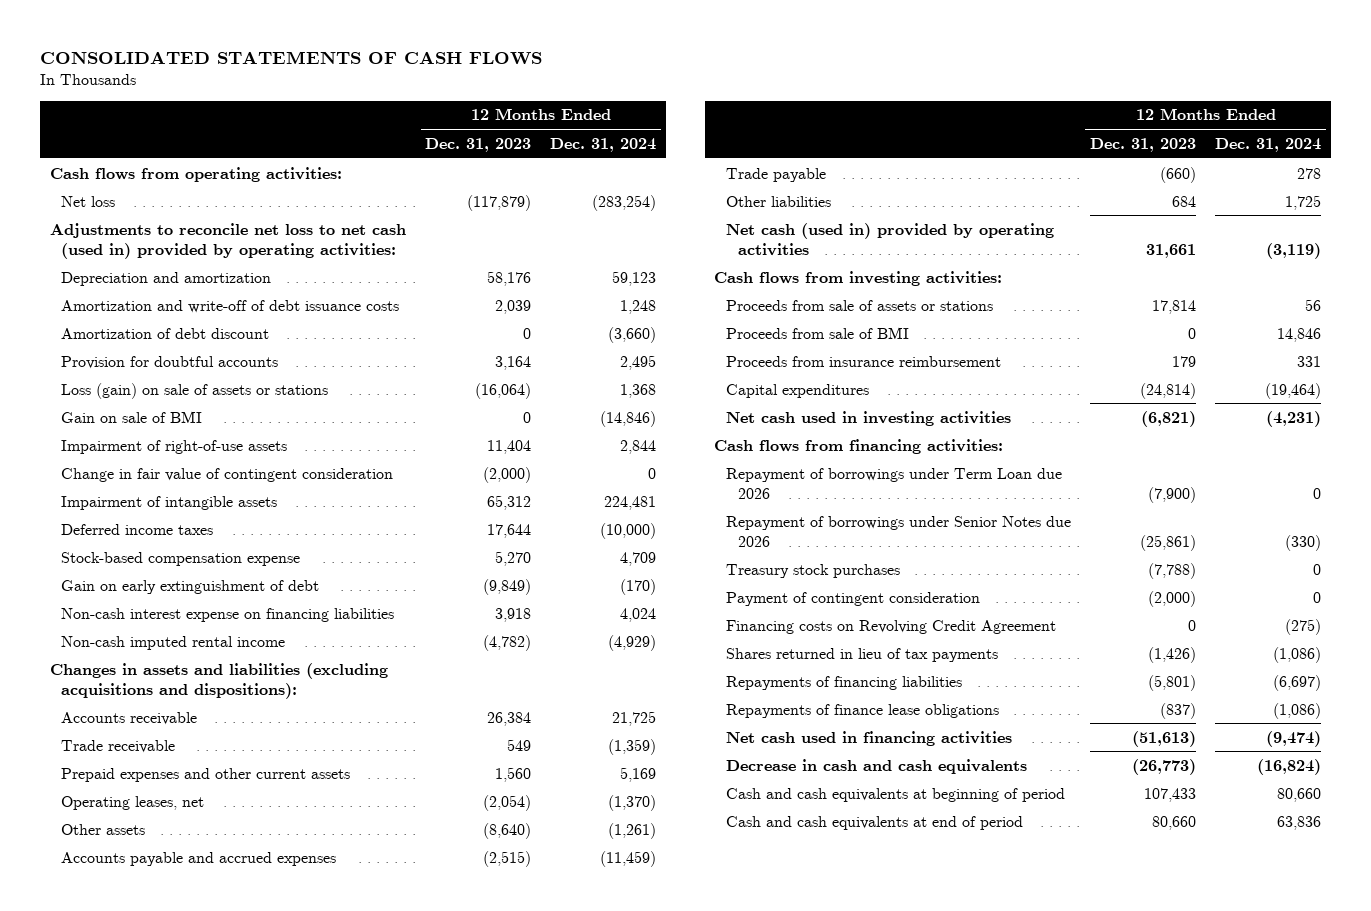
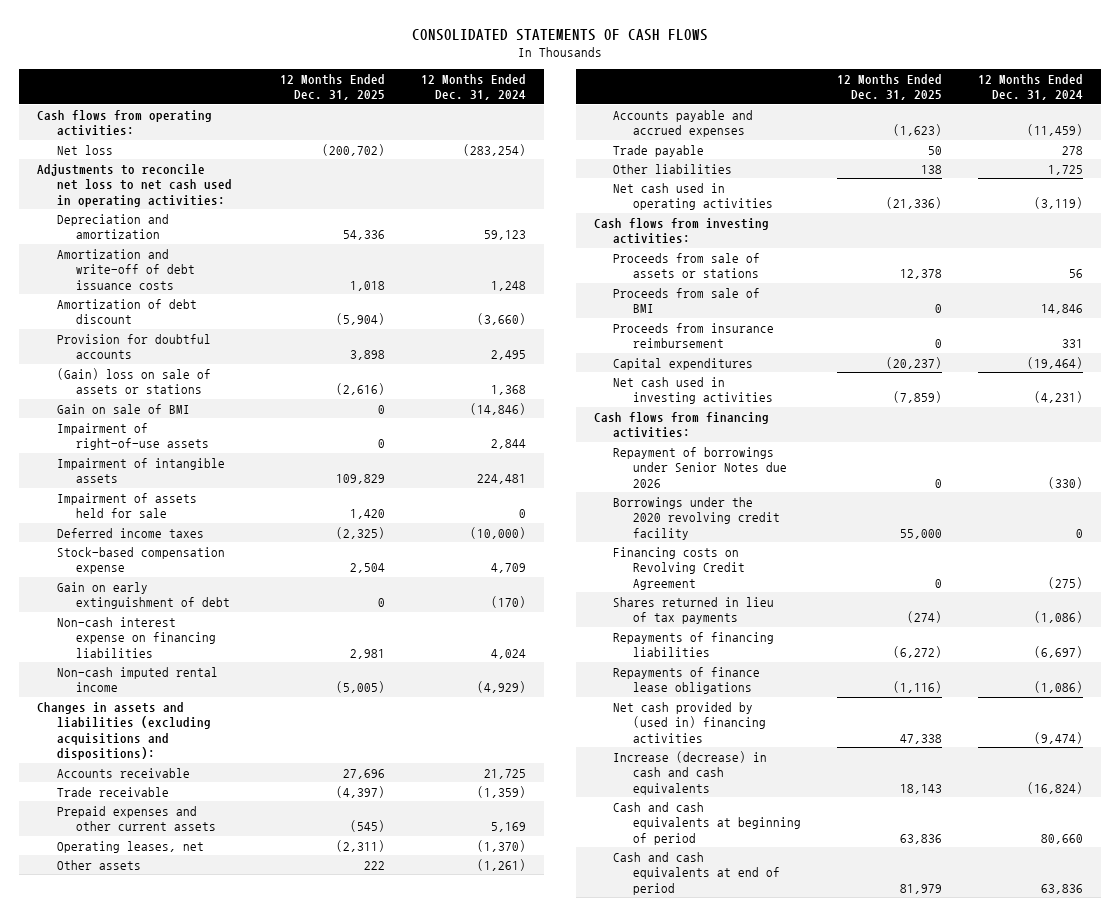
[425,137,532,152] Dec. 31, 2023 -> none
none -> [279,74,385,101] 12 Months Ended Dec. 31, 2025
[49,222,406,259] Adjustments to reconcile net loss to net cash (used in) provided by operating activities: -> [37,163,232,207] Adjustments to reconcile net loss to net cash used in operating activities:
[61,382,329,399] Loss (gain) on sale of assets or stations -> [56,367,211,395] (Gain) loss on sale of assets or stations
[61,467,394,482] Change in fair value of contingent consideration -> none
none -> [56,492,197,519] Impairment of assets held for sale
[725,222,1054,256] Net cash (used in) provided by operating activities -> [613,182,773,211] Net cash used in operating activities
[725,467,1062,499] Repayment of borrowings under Term Loan due 2026 -> none
[725,563,900,578] Treasury stock purchases -> none
[725,591,980,606] Payment of contingent consideration -> none
none -> [613,496,780,540] Borrowings under the 2020 revolving credit facility
[725,730,1012,746] Net cash used in financing activities -> [613,701,766,743] Net cash provided by (used in) financing activities
[725,758,1027,774] Decrease in cash and cash equivalents -> [613,750,768,795] Increase (decrease) in cash and cash equivalents

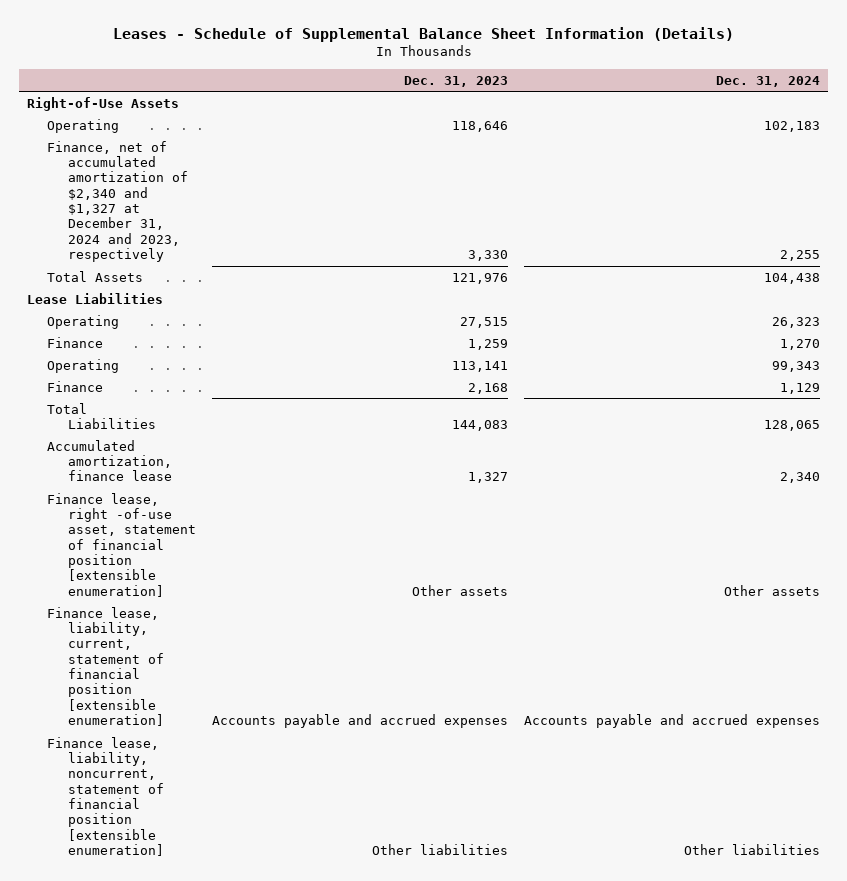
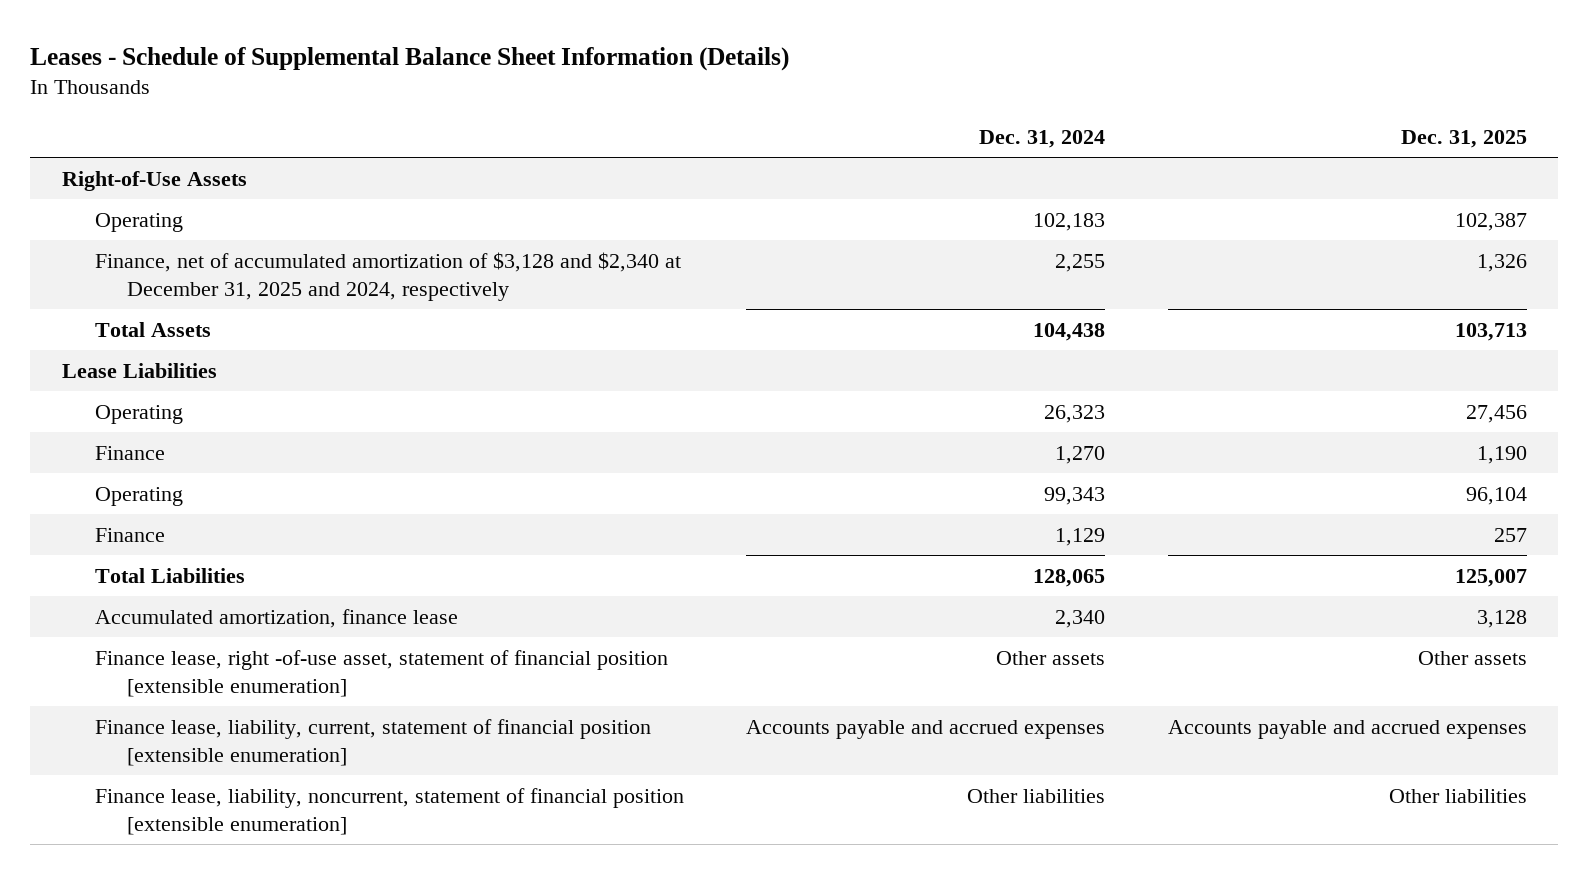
[404,75,509,87] Dec. 31, 2023 -> none
none -> [1401,129,1528,148] Dec. 31, 2025
[47,140,188,263] Finance, net of accumulated amortization of $2,340 and $1,327 at December 31, 2024 and 2023, respectively -> [94,251,681,301] Finance, net of accumulated amortization of $3,128 and $2,340 at December 31, 2025 and 2024, respectively

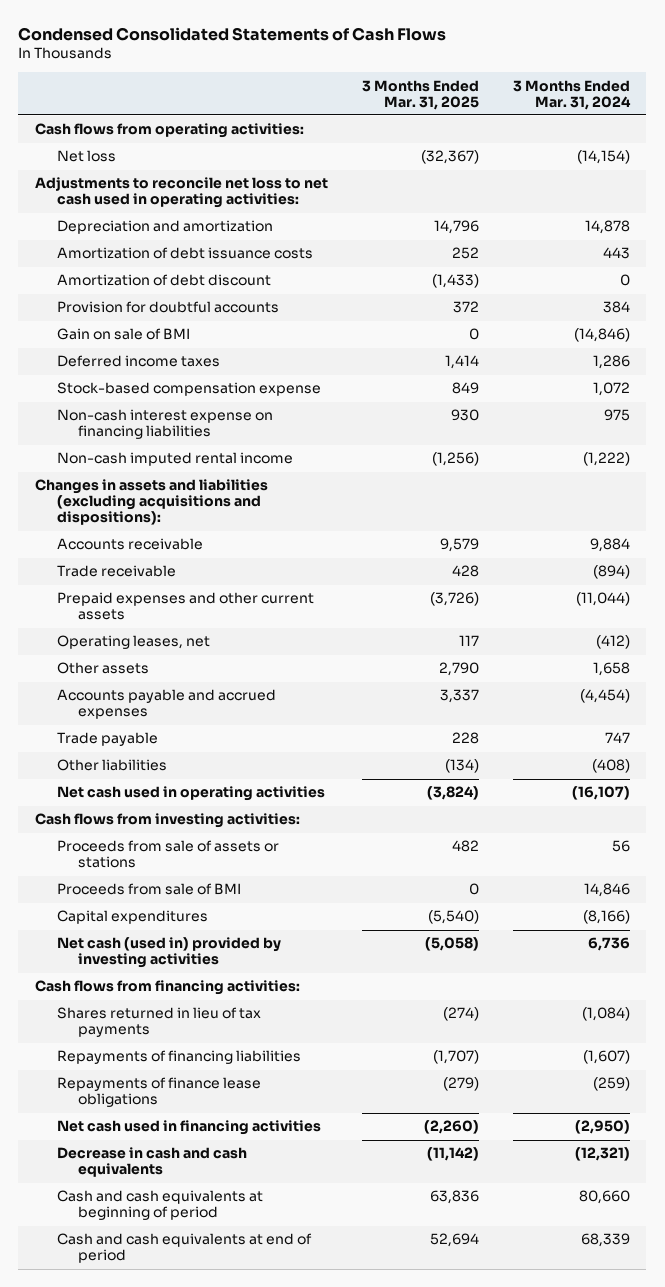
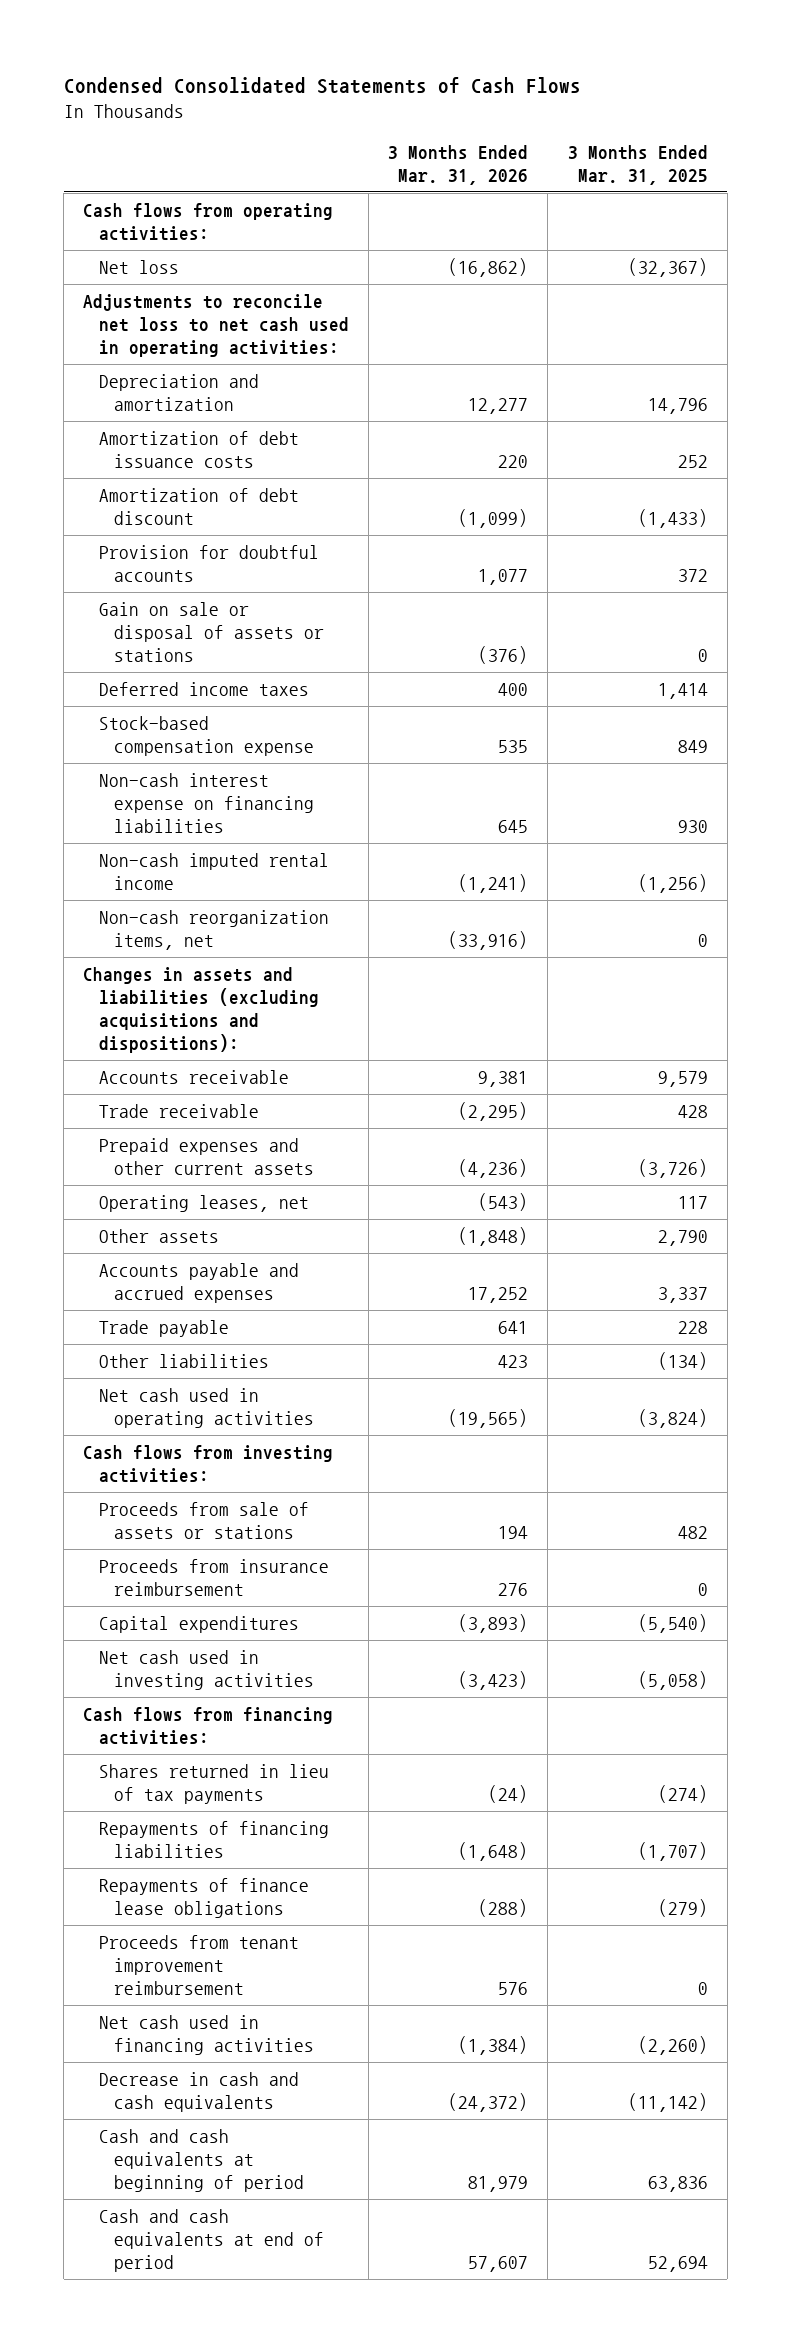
[512,79,631,110] 3 Months Ended Mar. 31, 2024 -> none
none -> [388,144,529,185] 3 Months Ended Mar. 31, 2026
[56,328,190,341] Gain on sale of BMI -> none
none -> [98,601,325,663] Gain on sale or disposal of assets or stations
none -> [98,909,329,950] Non-cash reorganization items, net
[56,883,241,896] Proceeds from sale of BMI -> none
none -> [98,1558,329,1596] Proceeds from insurance reimbursement
[56,937,281,969] Net cash (used in) provided by investing activities -> [98,1649,315,1690] Net cash used in investing activities
none -> [98,1934,299,1996] Proceeds from tenant improvement reimbursement

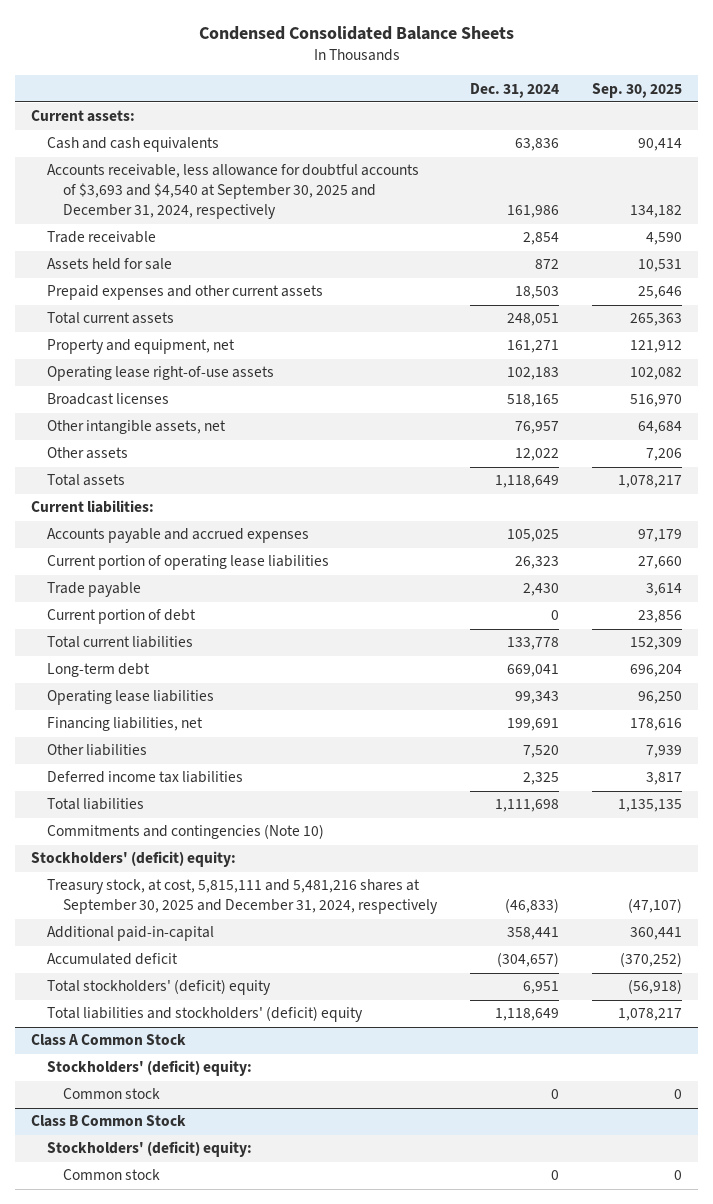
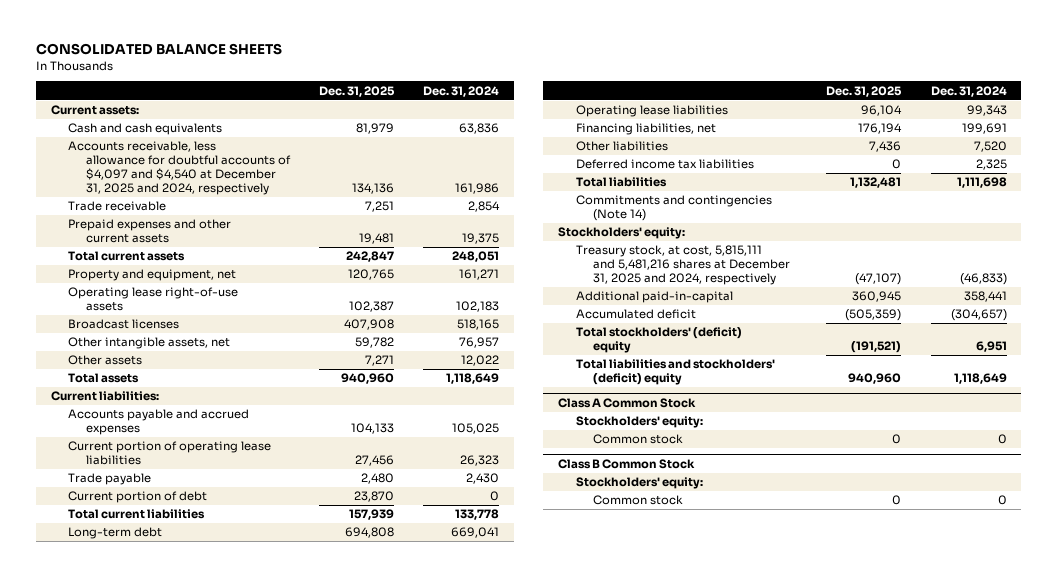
[198,25,514,40] Condensed Consolidated Balance Sheets -> [35,43,282,56] CONSOLIDATED BALANCE SHEETS
[591,82,682,98] Sep. 30, 2025 -> none
none -> [319,85,396,97] Dec. 31, 2025
[47,164,420,220] Accounts receivable, less allowance for doubtful accounts of $3,693 and $4,540 at September 30, 2025 and December 31, 2024, respectively -> [68,141,291,195] Accounts receivable, less allowance for doubtful accounts of $4,097 and $4,540 at December 31, 2025 and 2024, respectively
[47,258,173,271] Assets held for sale -> none
[514,286,559,300] 18,503 -> [462,233,500,245] 19,375
[47,824,325,840] Commitments and contingencies (Note 10) -> [575,195,772,222] Commitments and contingencies (Note 14)
[31,851,237,868] Stockholders' (deficit) equity: -> [557,227,685,240] Stockholders' equity:
[47,879,438,915] Treasury stock, at cost, 5,815,111 and 5,481,216 shares at September 30, 2025 and December 31, 2024, respectively -> [575,245,791,285] Treasury stock, at cost, 5,815,111 and 5,481,216 shares at December 31, 2025 and 2024, respectively
[47,1060,253,1077] Stockholders' (deficit) equity: -> [575,416,703,429] Stockholders' equity:
[47,1141,253,1158] Stockholders' (deficit) equity: -> [575,477,703,490] Stockholders' equity:

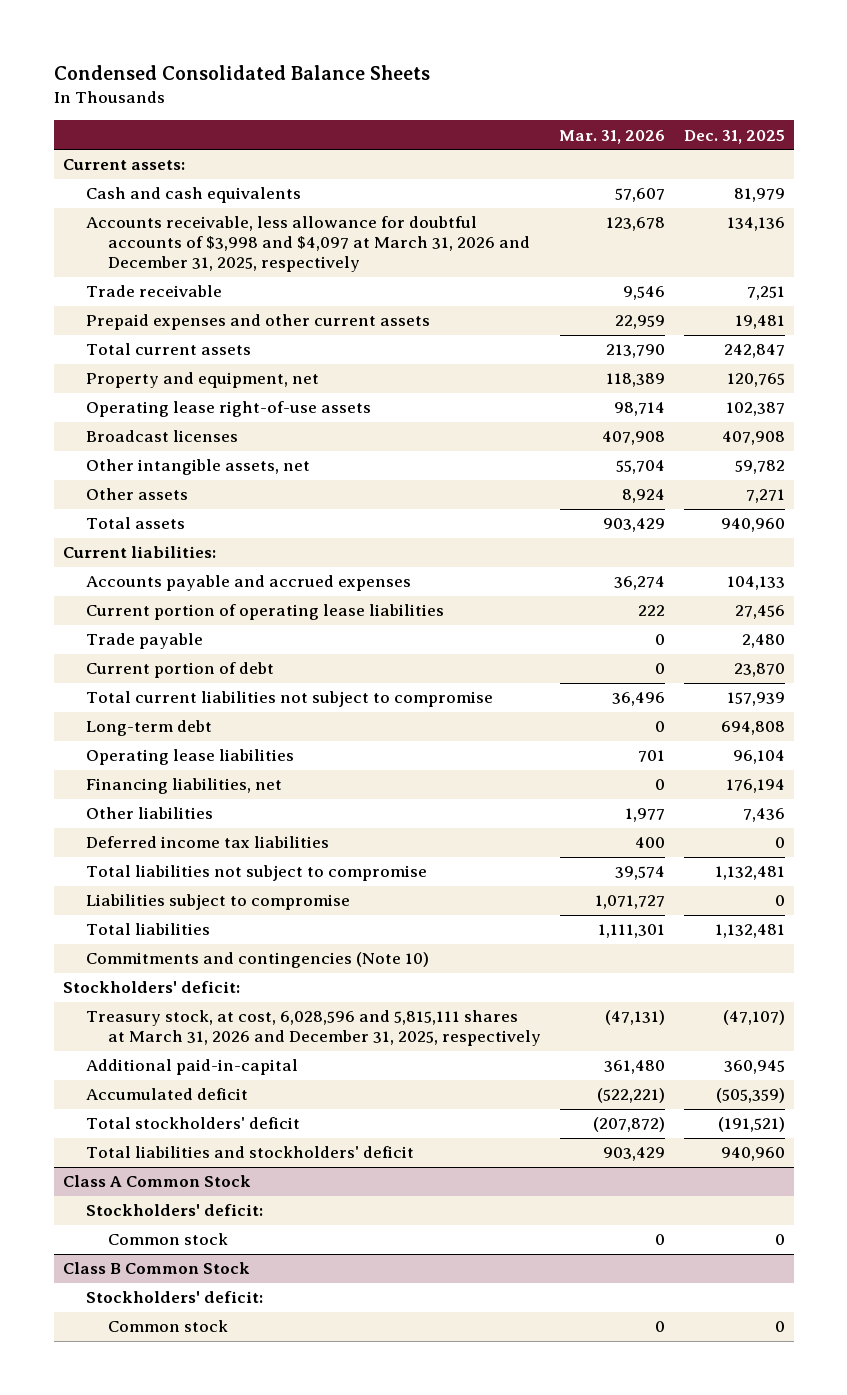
[35,43,282,56] CONSOLIDATED BALANCE SHEETS -> [53,65,430,81] Condensed Consolidated Balance Sheets
[423,85,500,97] Dec. 31, 2024 -> none
none -> [559,129,666,144] Mar. 31, 2026
[68,141,291,195] Accounts receivable, less allowance for doubtful accounts of $4,097 and $4,540 at December 31, 2025 and 2024, respectively -> [85,216,531,273] Accounts receivable, less allowance for doubtful accounts of $3,998 and $4,097 at March 31, 2026 and December 31, 2025, respectively
[68,509,206,520] Total current liabilities -> [85,691,493,708] Total current liabilities not subject to compromise
none -> [85,865,427,882] Total liabilities not subject to compromise
none -> [85,894,350,911] Liabilities subject to compromise
[575,195,772,222] Commitments and contingencies (Note 14) -> [85,952,429,969] Commitments and contingencies (Note 10)
[557,227,685,240] Stockholders' equity: -> [62,981,240,994] Stockholders' deficit:
[575,245,791,285] Treasury stock, at cost, 5,815,111 and 5,481,216 shares at December 31, 2025 and 2024, respectively -> [85,1010,542,1047] Treasury stock, at cost, 6,028,596 and 5,815,111 shares at March 31, 2026 and December 31, 2025, respectively
[575,327,742,354] Total stockholders' (deficit) equity -> [85,1117,300,1130] Total stockholders' deficit
[575,359,775,386] Total liabilities and stockholders' (deficit) equity -> [85,1146,414,1159] Total liabilities and stockholders' deficit
[575,416,703,429] Stockholders' equity: -> [85,1204,263,1217] Stockholders' deficit:
[575,477,703,490] Stockholders' equity: -> [85,1291,263,1304] Stockholders' deficit:

